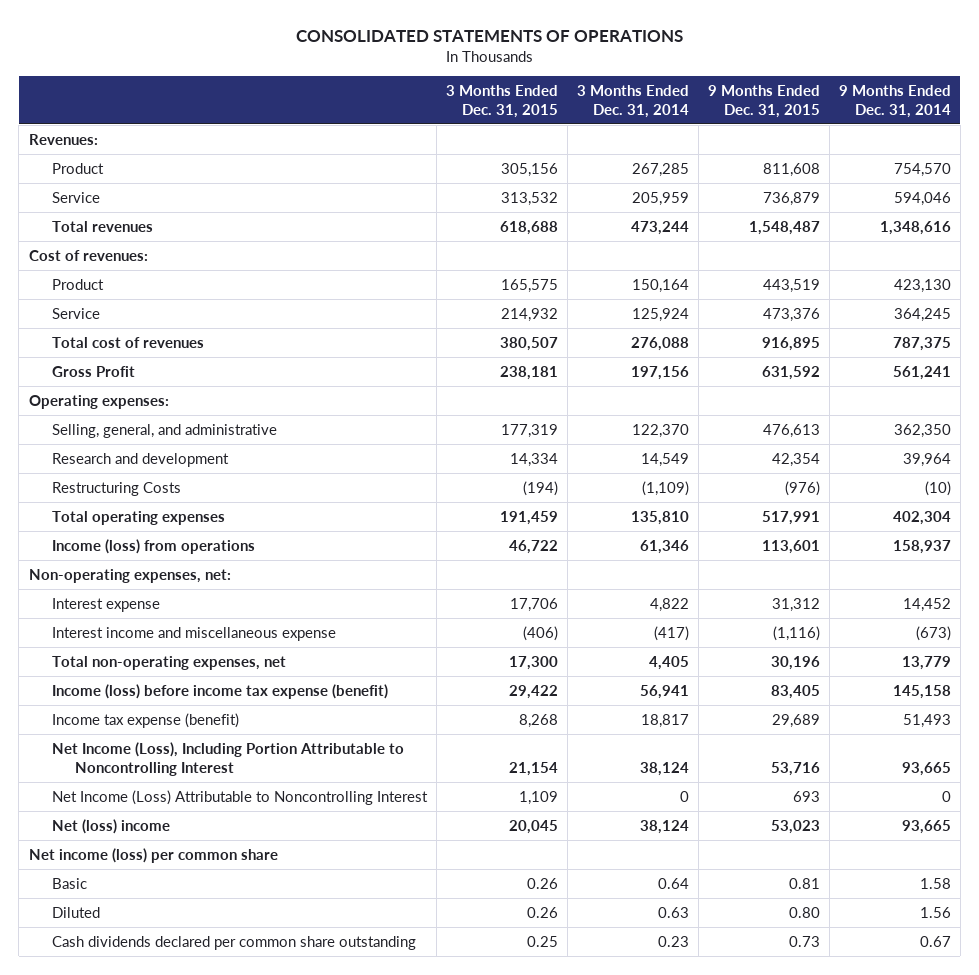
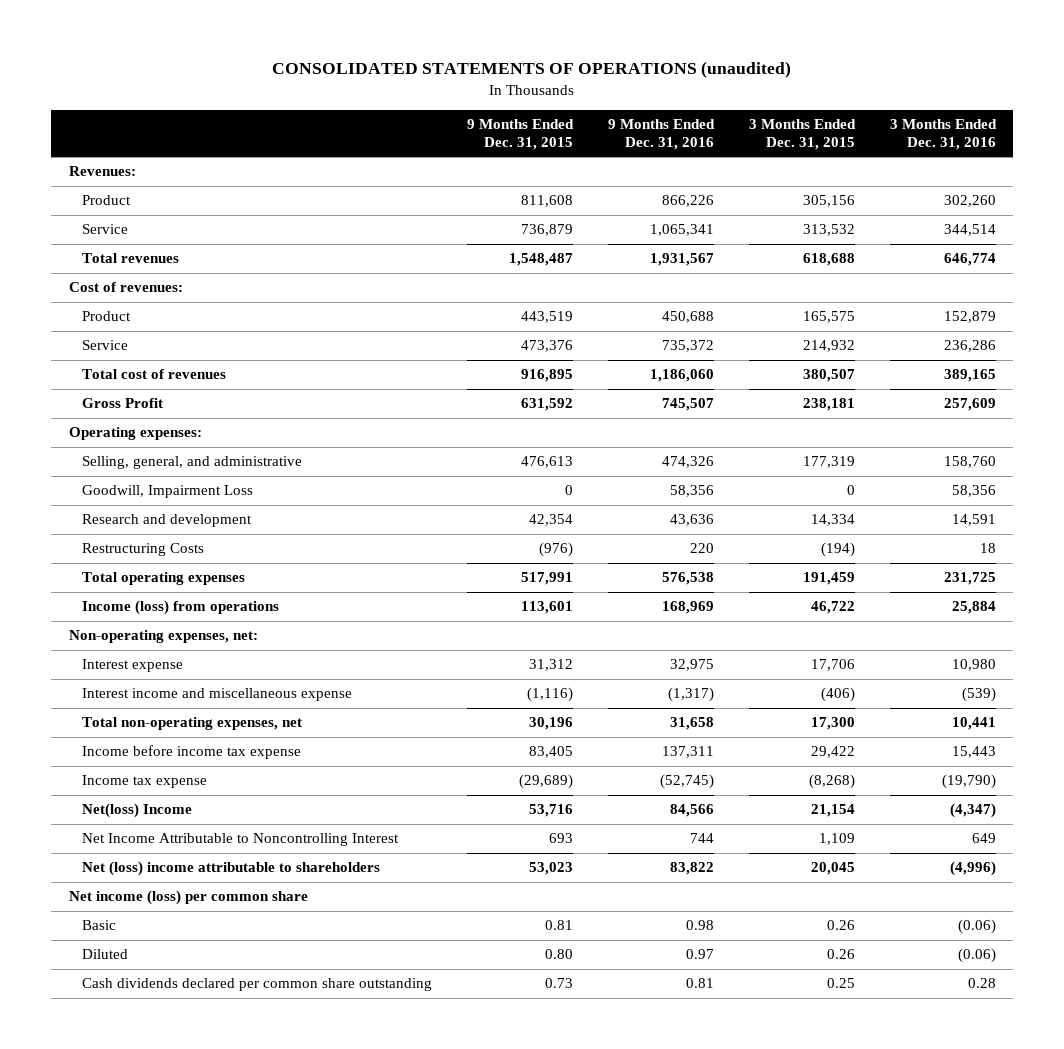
[295,29,683,42] CONSOLIDATED STATEMENTS OF OPERATIONS -> [272,61,792,79] CONSOLIDATED STATEMENTS OF OPERATIONS (unaudited)
[576,84,689,118] 3 Months Ended Dec. 31, 2014 -> none
[838,84,951,118] 9 Months Ended Dec. 31, 2014 -> none
none -> [607,119,715,151] 9 Months Ended Dec. 31, 2016
none -> [889,119,997,151] 3 Months Ended Dec. 31, 2016
none -> [81,485,253,499] Goodwill, Impairment Loss
[51,683,388,699] Income (loss) before income tax expense (benefit) -> [81,745,301,760] Income before income tax expense
[51,712,239,728] Income tax expense (benefit) -> [81,775,207,789] Income tax expense
[518,713,558,728] 8,268 -> [808,774,855,790] (8,268)
[771,713,820,728] 29,689 -> [518,774,573,790] (29,689)
[51,741,404,776] Net Income (Loss), Including Portion Attributable to Noncontrolling Interest -> [81,803,192,819] Net(loss) Income
[51,789,428,805] Net Income (Loss) Attributable to Noncontrolling Interest -> [81,833,399,847] Net Income Attributable to Noncontrolling Interest
[51,818,170,834] Net (loss) income -> [81,861,380,877] Net (loss) income attributable to shareholders

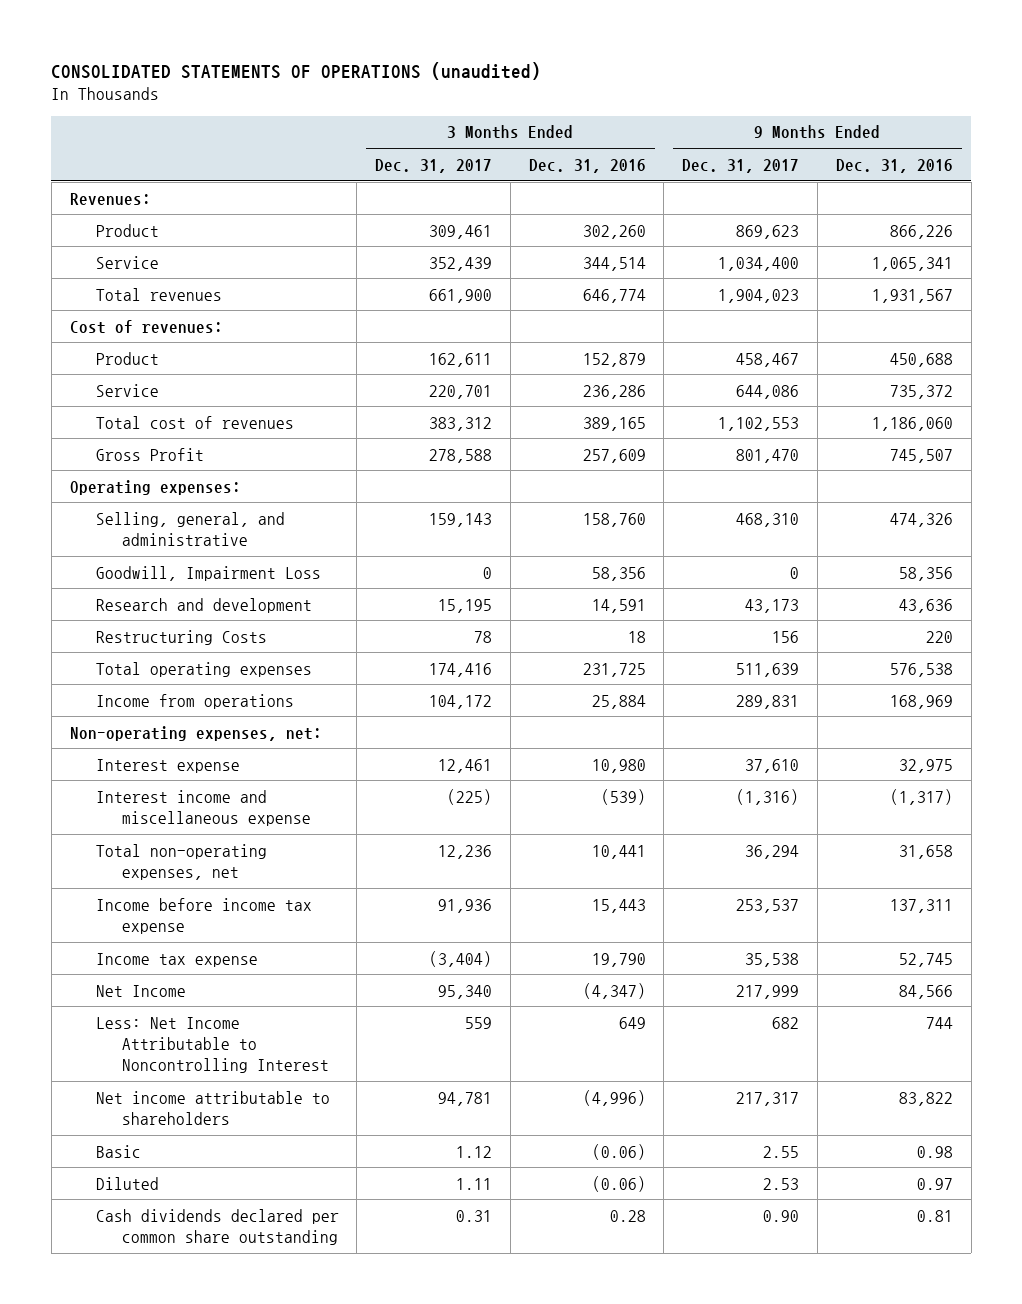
[466,119,574,151] 9 Months Ended Dec. 31, 2015 -> none
[748,119,856,151] 3 Months Ended Dec. 31, 2015 -> none
none -> [375,158,493,173] Dec. 31, 2017
none -> [682,158,800,173] Dec. 31, 2017
[81,600,279,616] Income (loss) from operations -> [95,693,294,709] Income from operations
[68,890,308,906] Net income (loss) per common share -> none
[659,774,714,790] (52,745) -> [898,952,953,967] 52,745
[941,774,996,790] (19,790) -> [591,952,646,967] 19,790
[81,803,192,819] Net(loss) Income -> [95,984,186,997] Net Income
[81,833,399,847] Net Income Attributable to Noncontrolling Interest -> [95,1016,329,1074] Less: Net Income Attributable to Noncontrolling Interest
[81,861,380,877] Net (loss) income attributable to shareholders -> [95,1090,330,1125] Net income attributable to shareholders

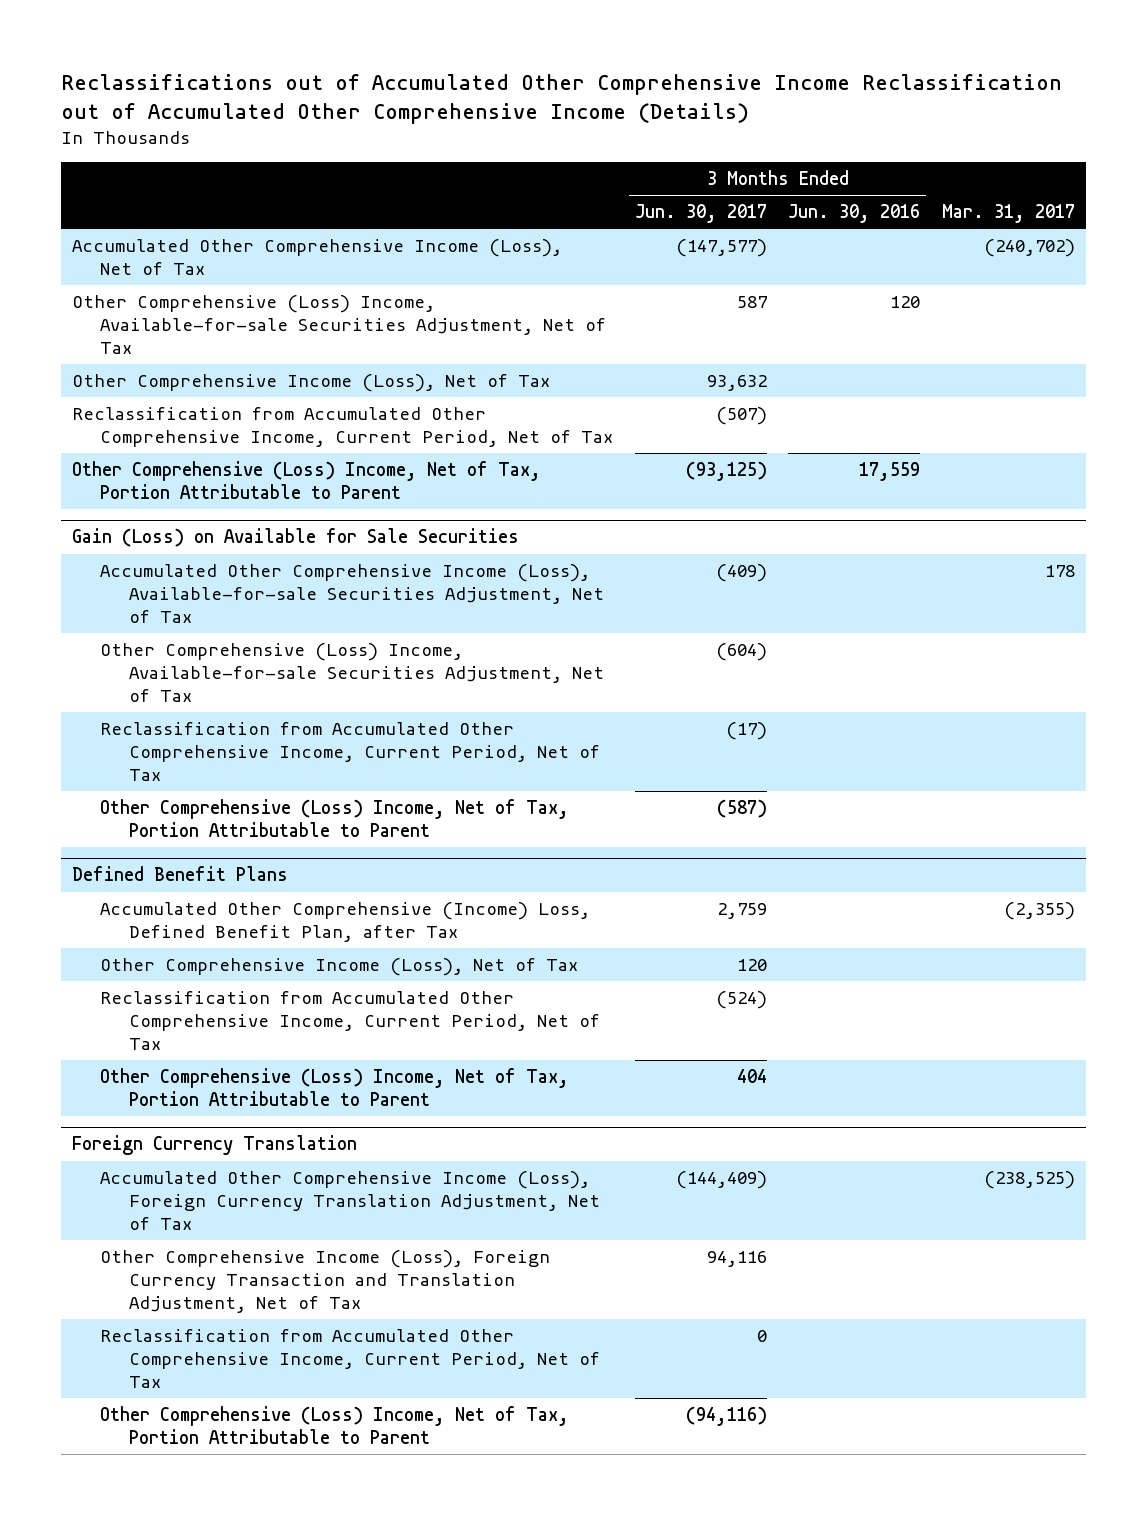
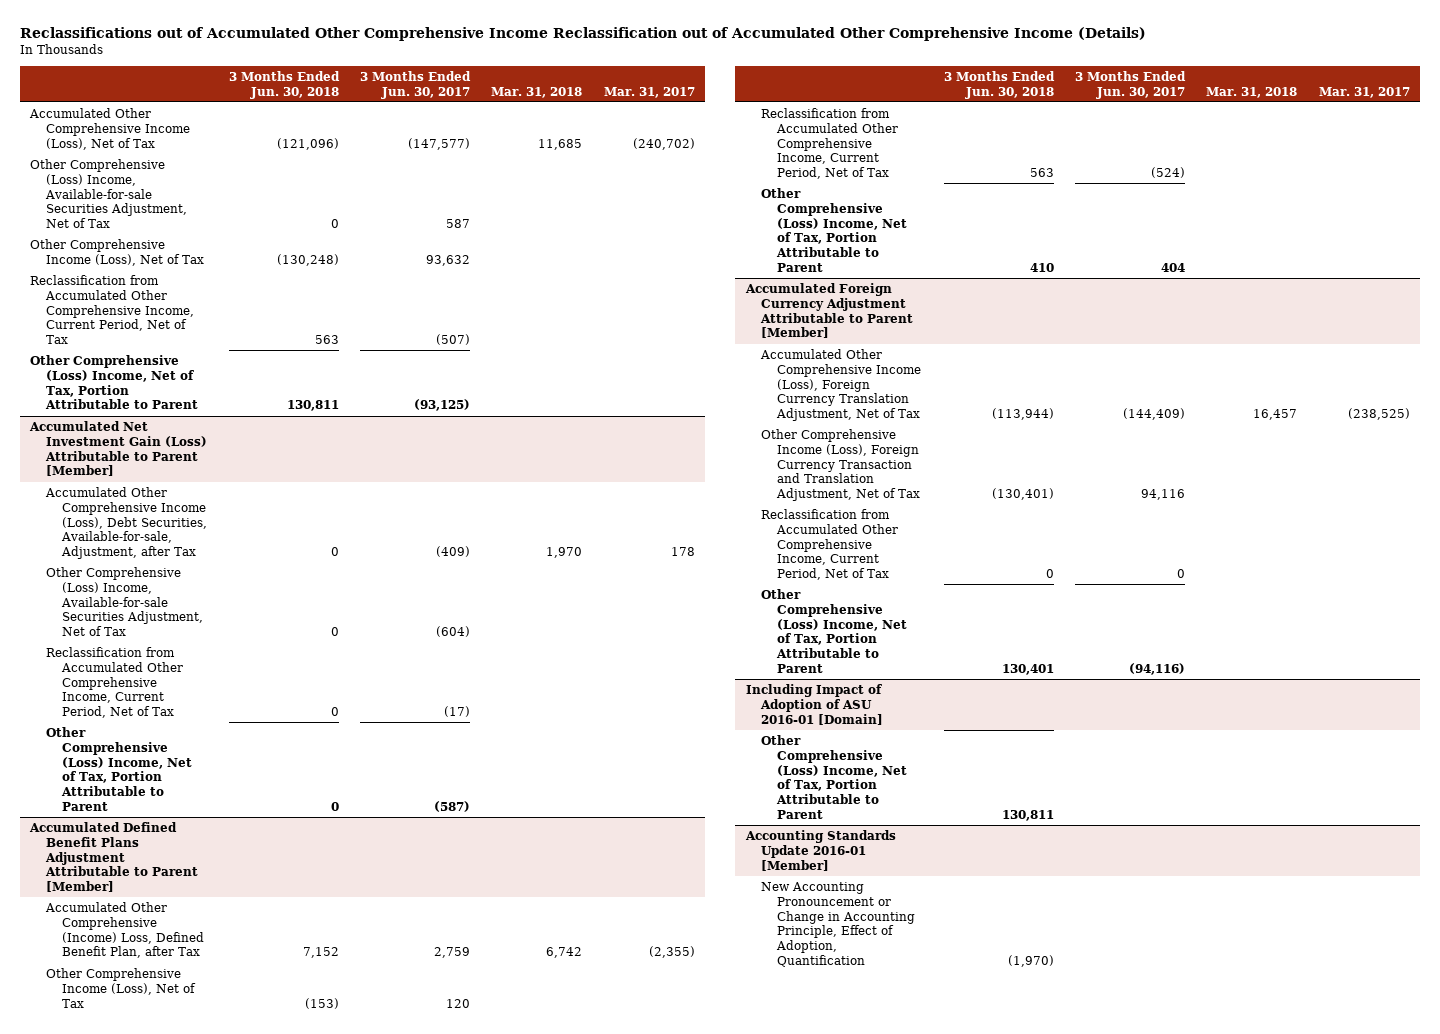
[788,204,921,224] Jun. 30, 2016 -> none
none -> [228,70,340,99] 3 Months Ended Jun. 30, 2018
none -> [491,86,583,98] Mar. 31, 2018
[71,528,519,548] Gain (Loss) on Available for Sale Securities -> [29,420,208,477] Accumulated Net Investment Gain (Loss) Attributable to Parent [Member]
[100,563,604,624] Accumulated Other Comprehensive Income (Loss), Available-for-sale Securities Adjustment, Net of Tax -> [45,486,207,560] Accumulated Other Comprehensive Income (Loss), Debt Securities, Available-for-sale, Adjustment, after Tax
[71,866,288,882] Defined Benefit Plans -> [29,821,199,893] Accumulated Defined Benefit Plans Adjustment Attributable to Parent [Member]
[71,1135,357,1156] Foreign Currency Translation -> [744,282,914,339] Accumulated Foreign Currency Adjustment Attributable to Parent [Member]
none -> [745,683,884,725] Including Impact of Adoption of ASU 2016-01 [Domain]
none -> [761,734,908,820] Other Comprehensive (Loss) Income, Net of Tax, Portion Attributable to Parent
none -> [744,829,896,871] Accounting Standards Update 2016-01 [Member]
none -> [761,881,916,968] New Accounting Pronouncement or Change in Accounting Principle, Effect of Adoption, Quantification

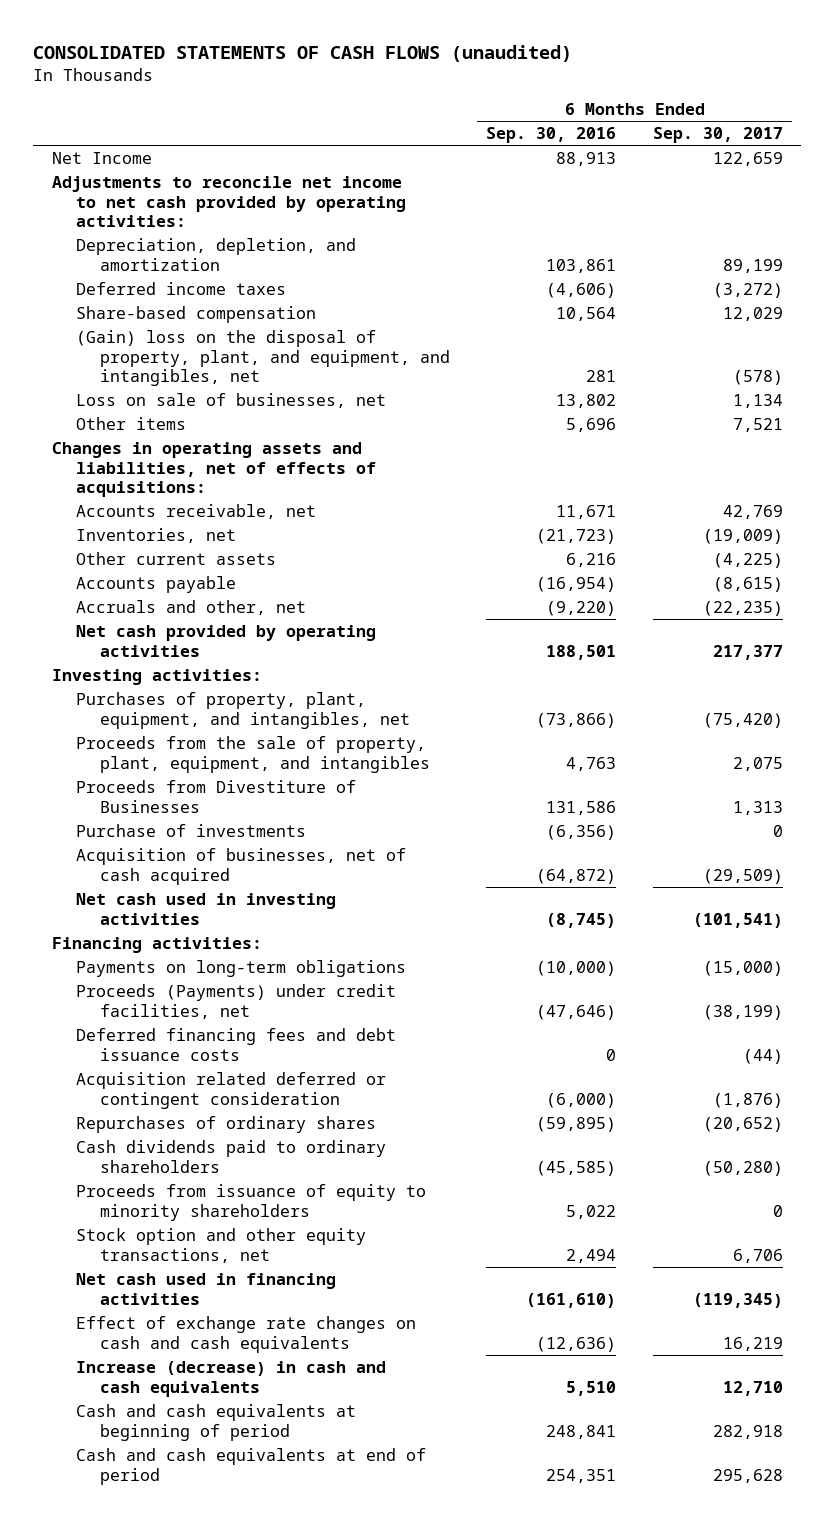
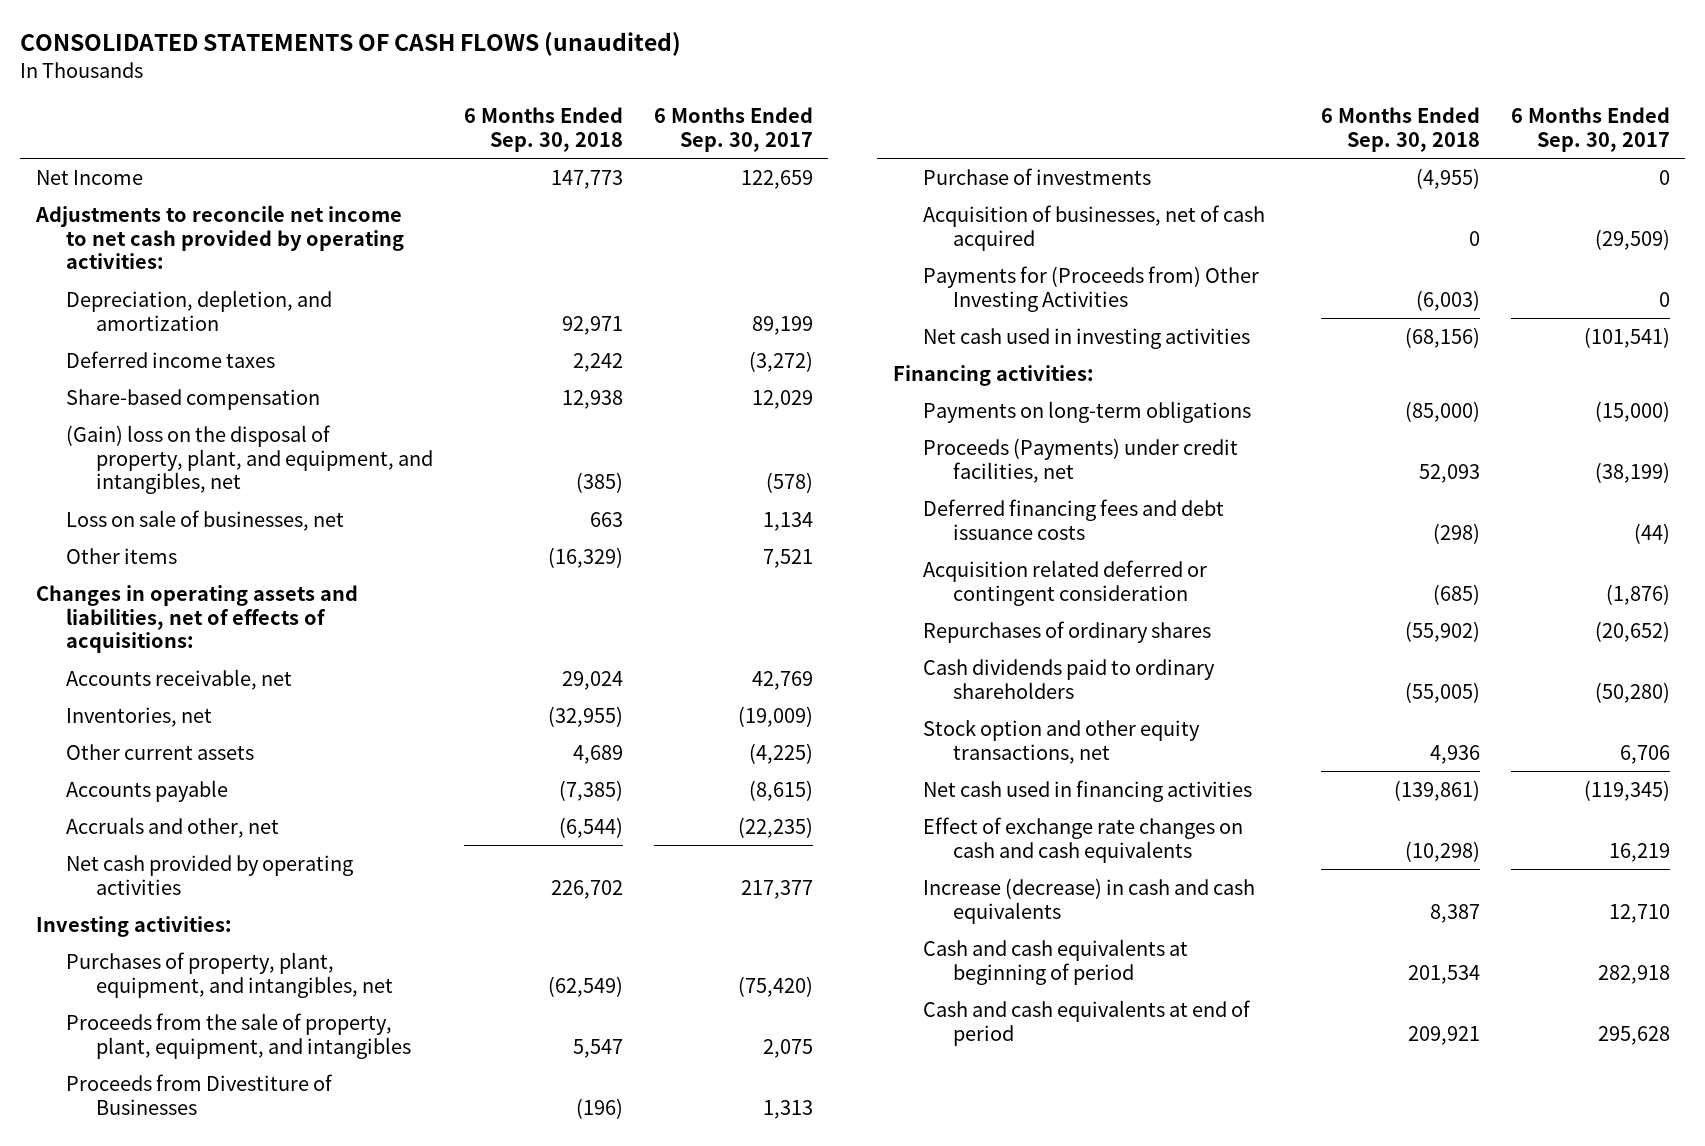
[486,126,617,143] Sep. 30, 2016 -> none
none -> [463,107,623,153] 6 Months Ended Sep. 30, 2018
none -> [923,265,1260,312] Payments for (Proceeds from) Other Investing Activities
[75,1183,426,1221] Proceeds from issuance of equity to minority shareholders -> none

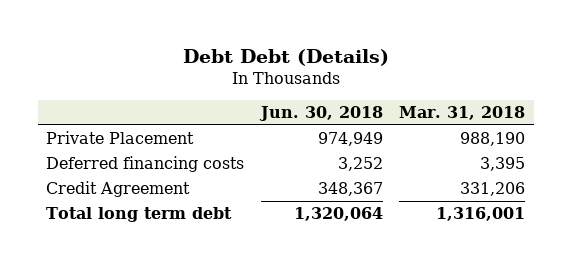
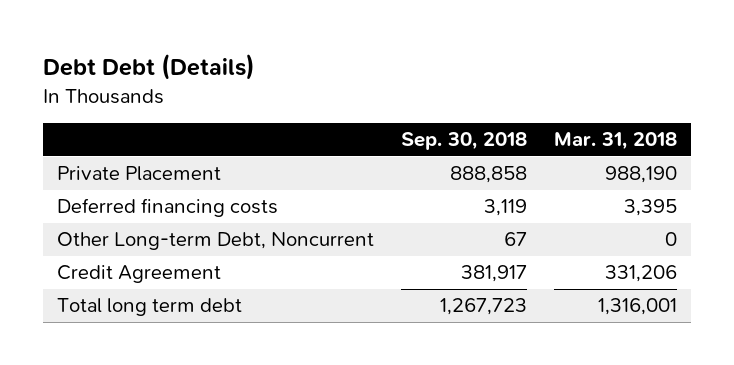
[258,106,383,122] Jun. 30, 2018 -> none
none -> [401,132,528,151] Sep. 30, 2018
none -> [56,232,374,251] Other Long-term Debt, Noncurrent

